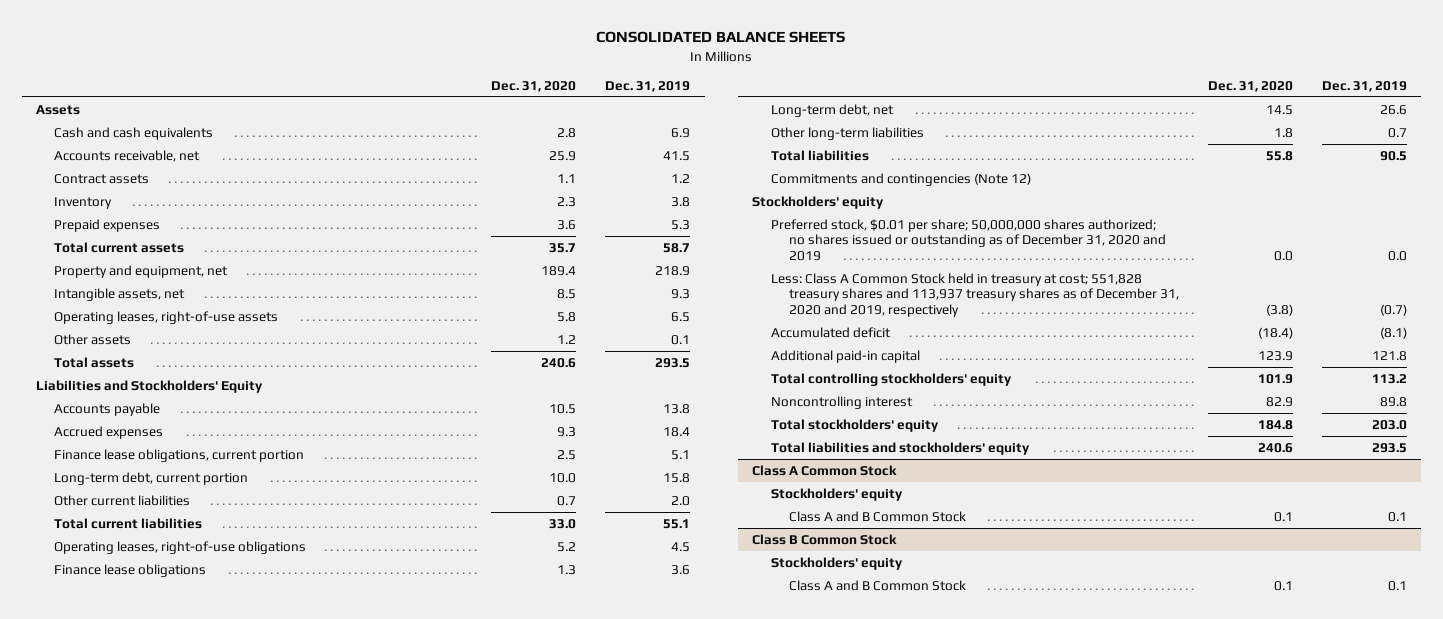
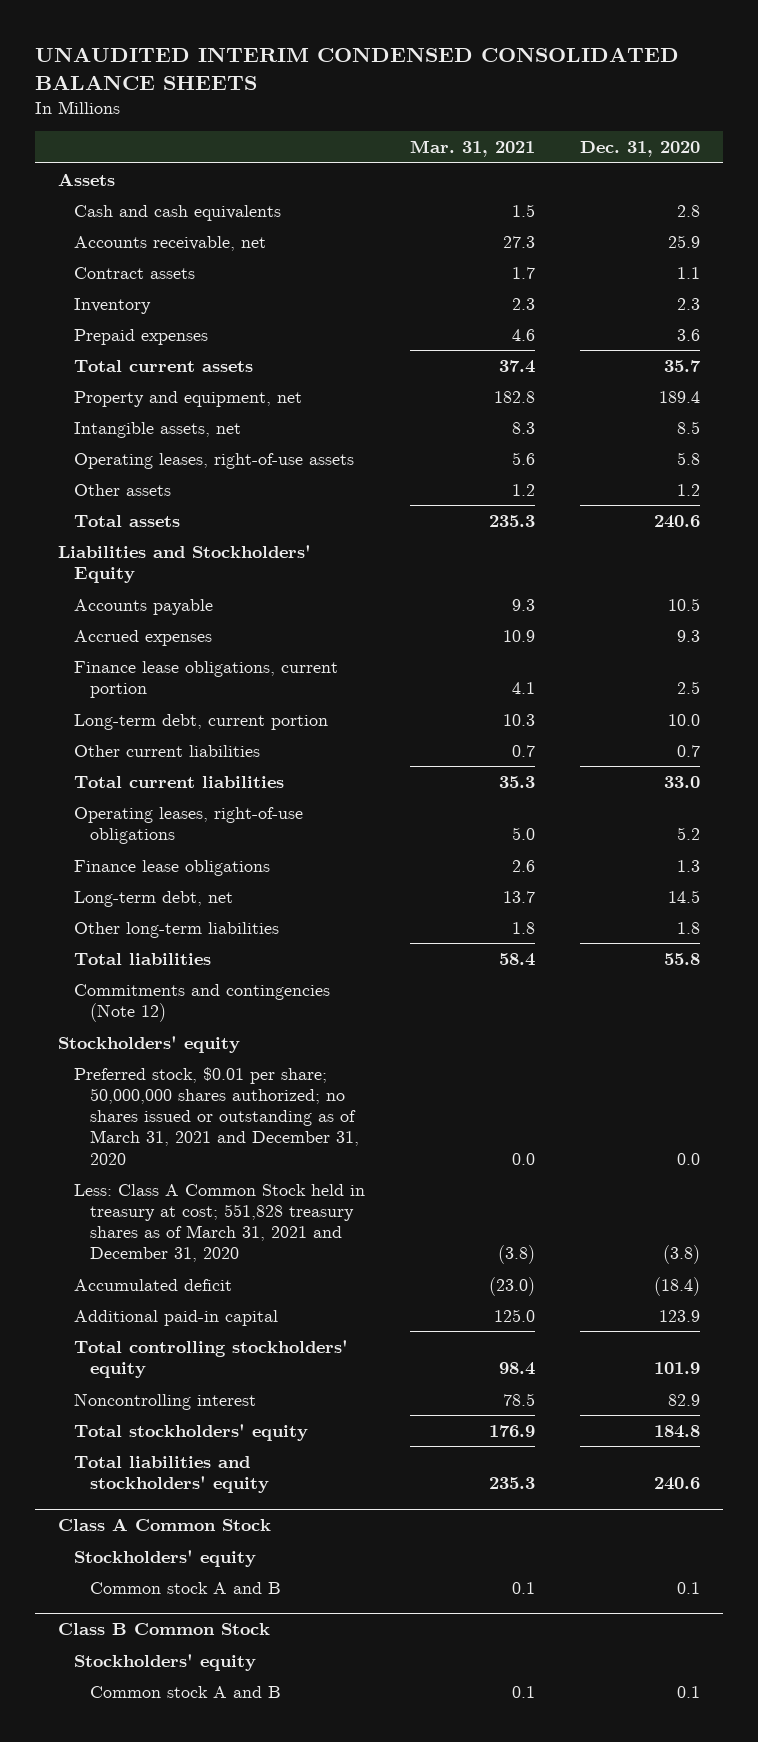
[596,31,846,44] CONSOLIDATED BALANCE SHEETS -> [35,47,680,90] UNAUDITED INTERIM CONDENSED CONSOLIDATED BALANCE SHEETS
[605,80,691,92] Dec. 31, 2019 -> none
none -> [410,140,536,158] Mar. 31, 2021
[770,218,1167,261] Preferred stock, $0.01 per share; 50,000,000 shares authorized; no shares issued or outstanding as of December 31, 2020 and 2019 -> [74,1066,360,1165] Preferred stock, $0.01 per share; 50,000,000 shares authorized; no shares issued or outstanding as of March 31, 2021 and December 31, 2020
[770,272,1180,317] Less: Class A Common Stock held in treasury at cost; 551,828 treasury shares and 113,937 treasury shares as of December 31, 2020 and 2019, respectively -> [74,1183,366,1263] Less: Class A Common Stock held in treasury at cost; 551,828 treasury shares as of March 31, 2021 and December 31, 2020
[789,510,967,522] Class A and B Common Stock -> [90,1581,282,1594] Common stock A and B
[789,579,967,591] Class A and B Common Stock -> [90,1685,282,1698] Common stock A and B

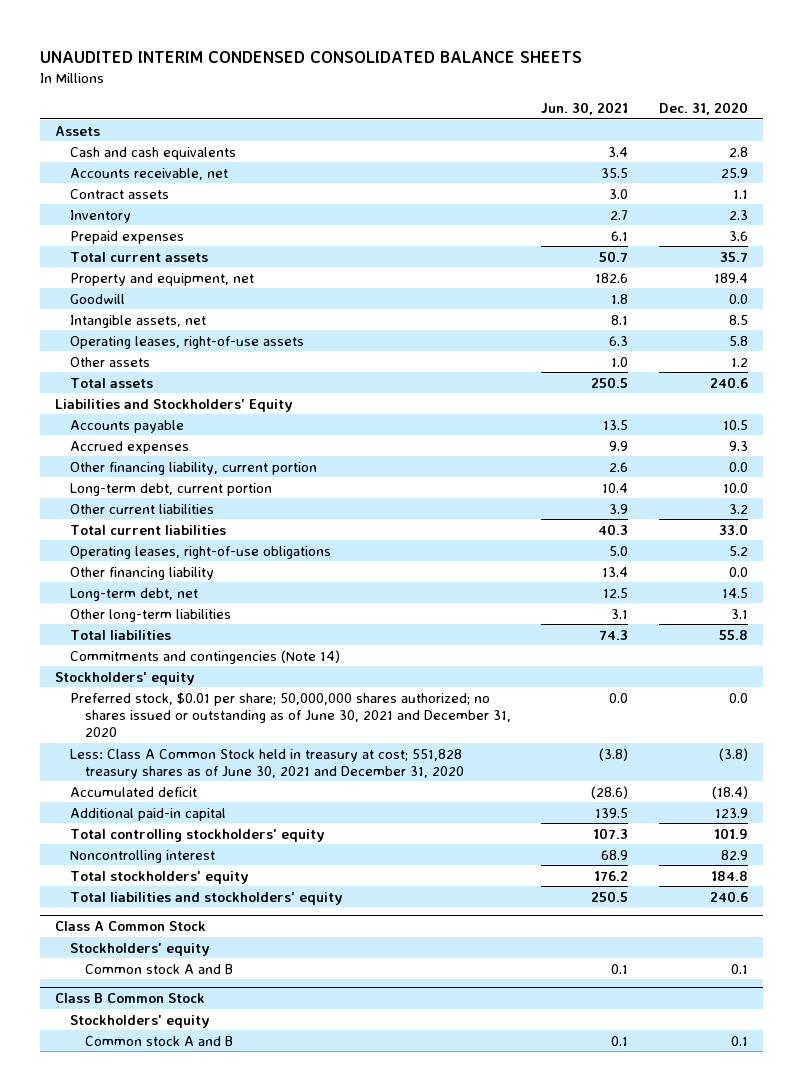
[410,140,536,158] Mar. 31, 2021 -> none
none -> [541,102,629,116] Jun. 30, 2021
none -> [70,293,126,304] Goodwill
[74,660,339,699] Finance lease obligations, current portion -> none
none -> [70,461,318,475] Other financing liability, current portion
[677,744,701,757] 0.7 -> [728,503,748,514] 3.2
[74,859,271,876] Finance lease obligations -> none
none -> [70,566,215,580] Other financing liability
[677,921,701,934] 1.8 -> [730,608,748,619] 3.1
[74,983,331,1023] Commitments and contingencies (Note 12) -> [70,649,341,664] Commitments and contingencies (Note 14)
[74,1066,360,1165] Preferred stock, $0.01 per share; 50,000,000 shares authorized; no shares issued or outstanding as of March 31, 2021 and December 31, 2020 -> [70,691,512,738] Preferred stock, $0.01 per share; 50,000,000 shares authorized; no shares issued or outstanding as of June 30, 2021 and December 31, 2020
[74,1183,366,1263] Less: Class A Common Stock held in treasury at cost; 551,828 treasury shares as of March 31, 2021 and December 31, 2020 -> [70,748,465,779] Less: Class A Common Stock held in treasury at cost; 551,828 treasury shares as of June 30, 2021 and December 31, 2020

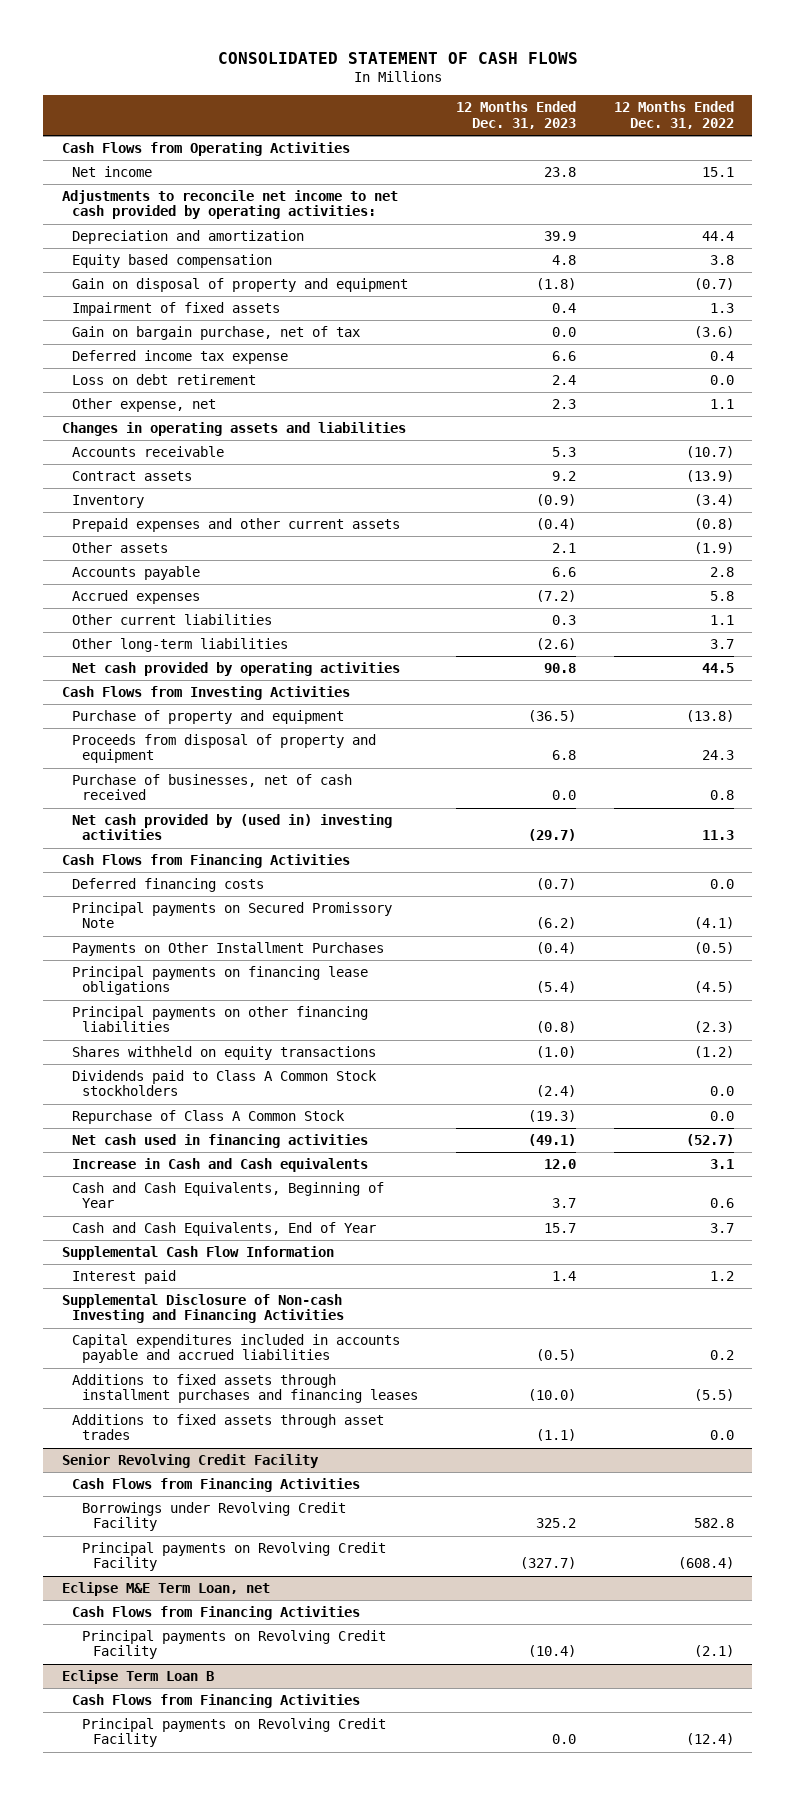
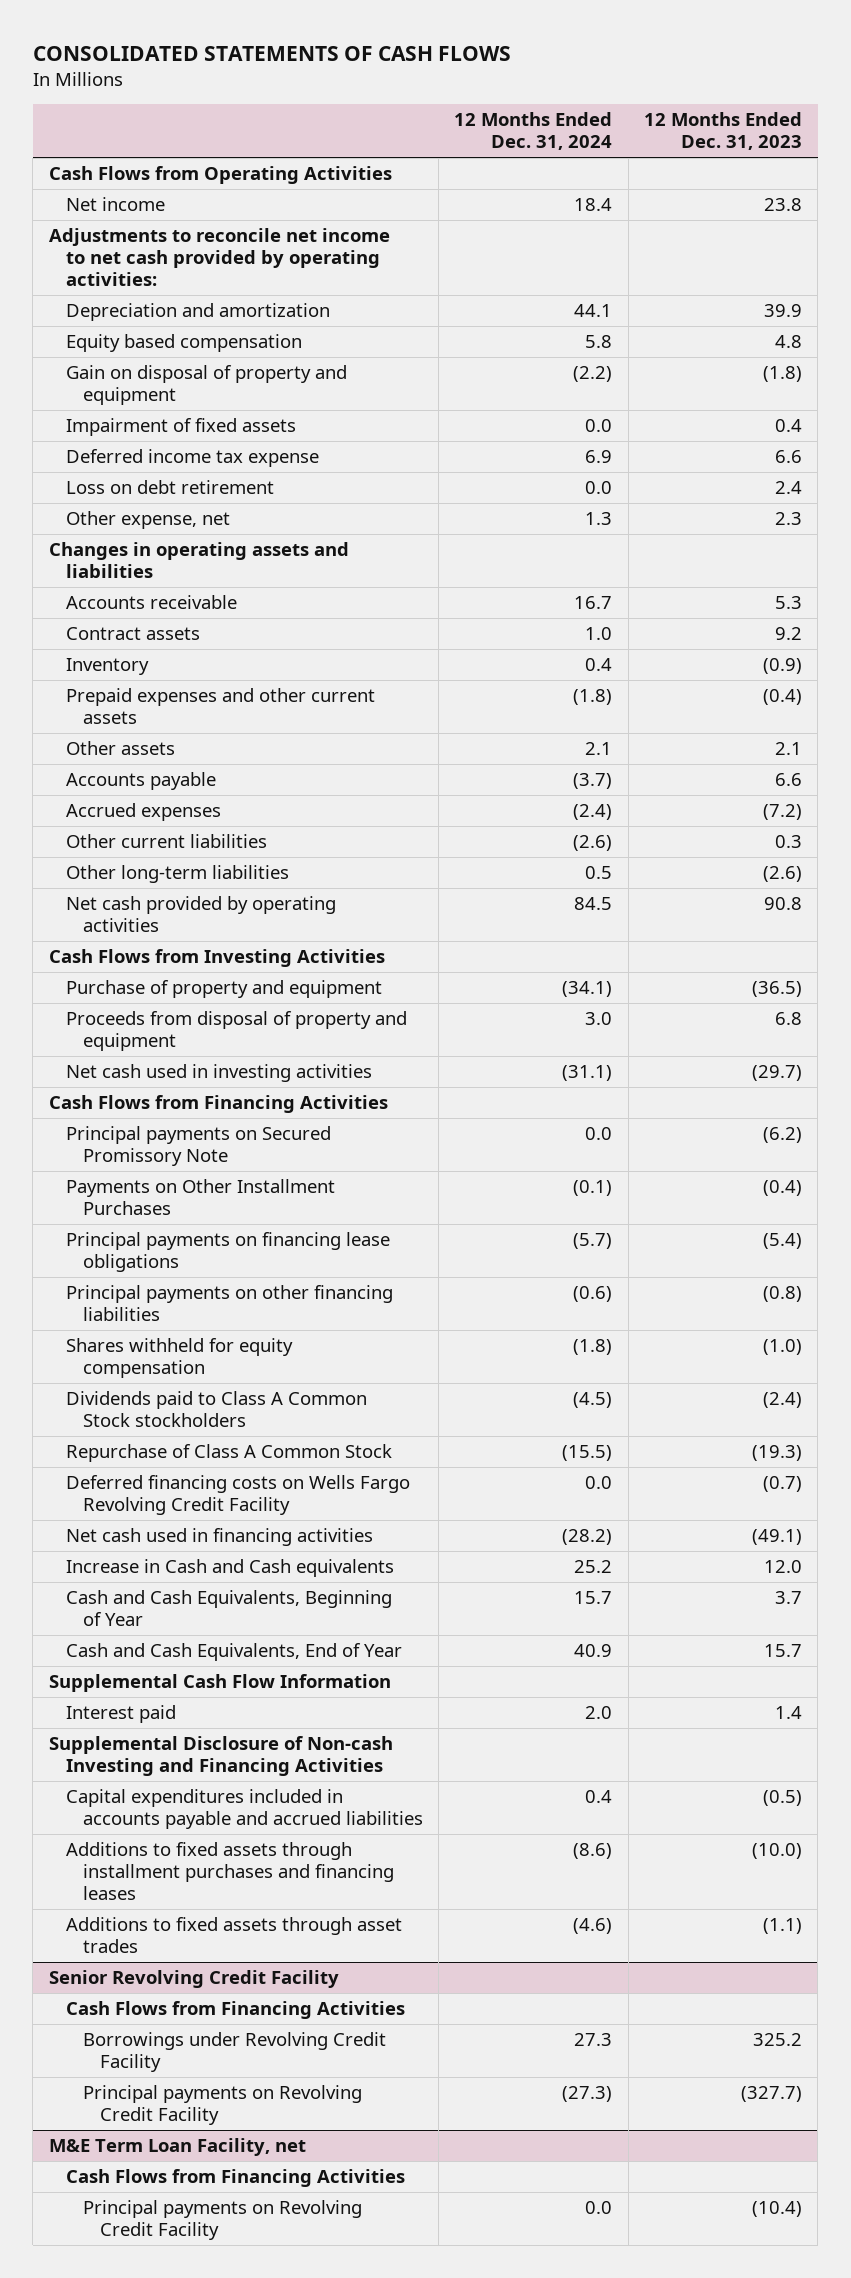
[217,51,578,64] CONSOLIDATED STATEMENT OF CASH FLOWS -> [32,46,511,62] CONSOLIDATED STATEMENTS OF CASH FLOWS
[613,101,734,129] 12 Months Ended Dec. 31, 2022 -> none
none -> [454,112,613,151] 12 Months Ended Dec. 31, 2024
[72,325,361,340] Gain on bargain purchase, net of tax -> none
[72,773,353,801] Purchase of businesses, net of cash received -> none
[72,813,393,841] Net cash provided by (used in) investing activities -> [65,1064,372,1083] Net cash used in investing activities
[72,877,265,892] Deferred financing costs -> none
[72,1045,377,1060] Shares withheld on equity transactions -> [65,1338,293,1379] Shares withheld for equity compensation
none -> [65,1475,410,1516] Deferred financing costs on Wells Fargo Revolving Credit Facility
[62,1581,271,1596] Eclipse M&E Term Loan, net -> [48,2138,306,2157] M&E Term Loan Facility, net
[62,1669,215,1684] Eclipse Term Loan B -> none
[72,1693,361,1708] Cash Flows from Financing Activities -> none
[82,1717,387,1748] Principal payments on Revolving Credit Facility -> none

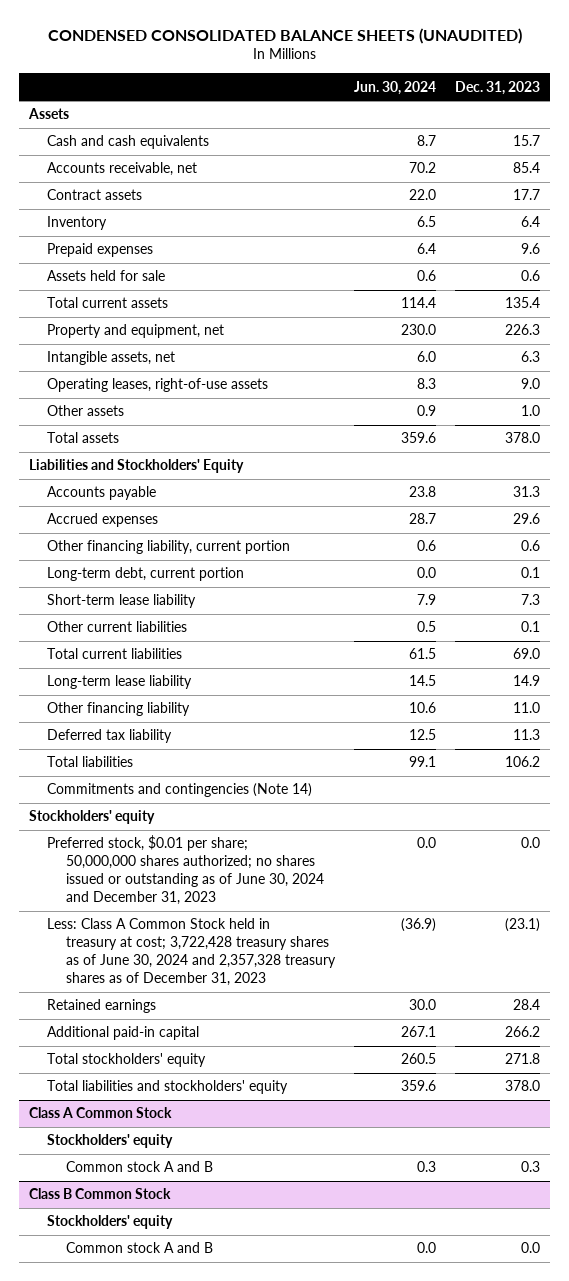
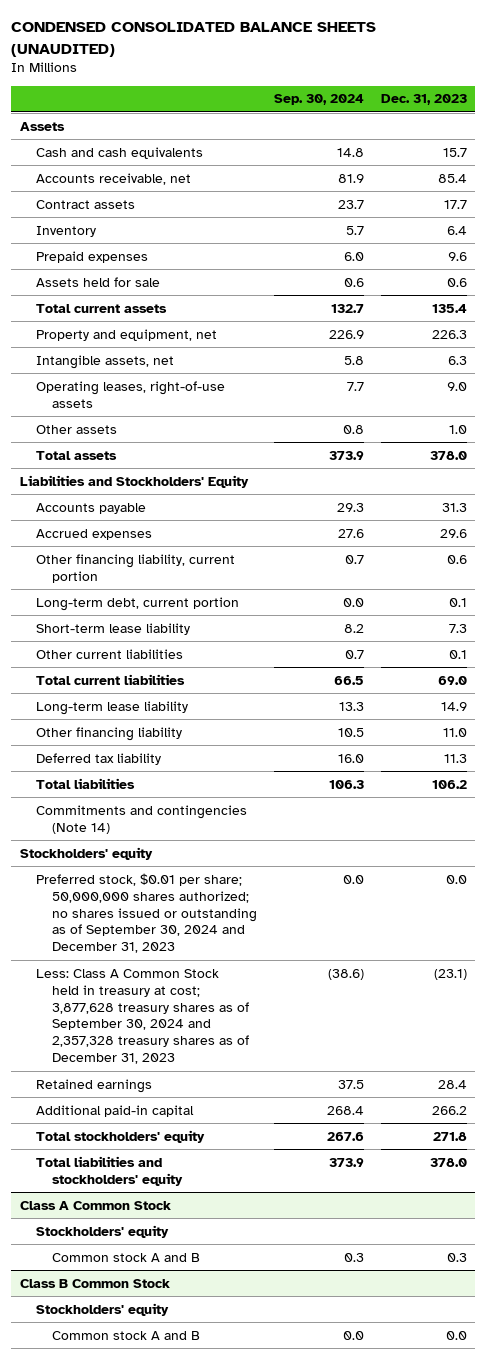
[353,80,436,95] Jun. 30, 2024 -> none
none -> [274,94,365,106] Sep. 30, 2024
[47,835,324,906] Preferred stock, $0.01 per share; 50,000,000 shares authorized; no shares issued or outstanding as of June 30, 2024 and December 31, 2023 -> [35,872,258,954] Preferred stock, $0.01 per share; 50,000,000 shares authorized; no shares issued or outstanding as of September 30, 2024 and December 31, 2023
[47,918,336,987] Less: Class A Common Stock held in treasury at cost; 3,722,428 treasury shares as of June 30, 2024 and 2,357,328 treasury shares as of December 31, 2023 -> [35,968,250,1065] Less: Class A Common Stock held in treasury at cost; 3,877,628 treasury shares as of September 30, 2024 and 2,357,328 treasury shares as of December 31, 2023

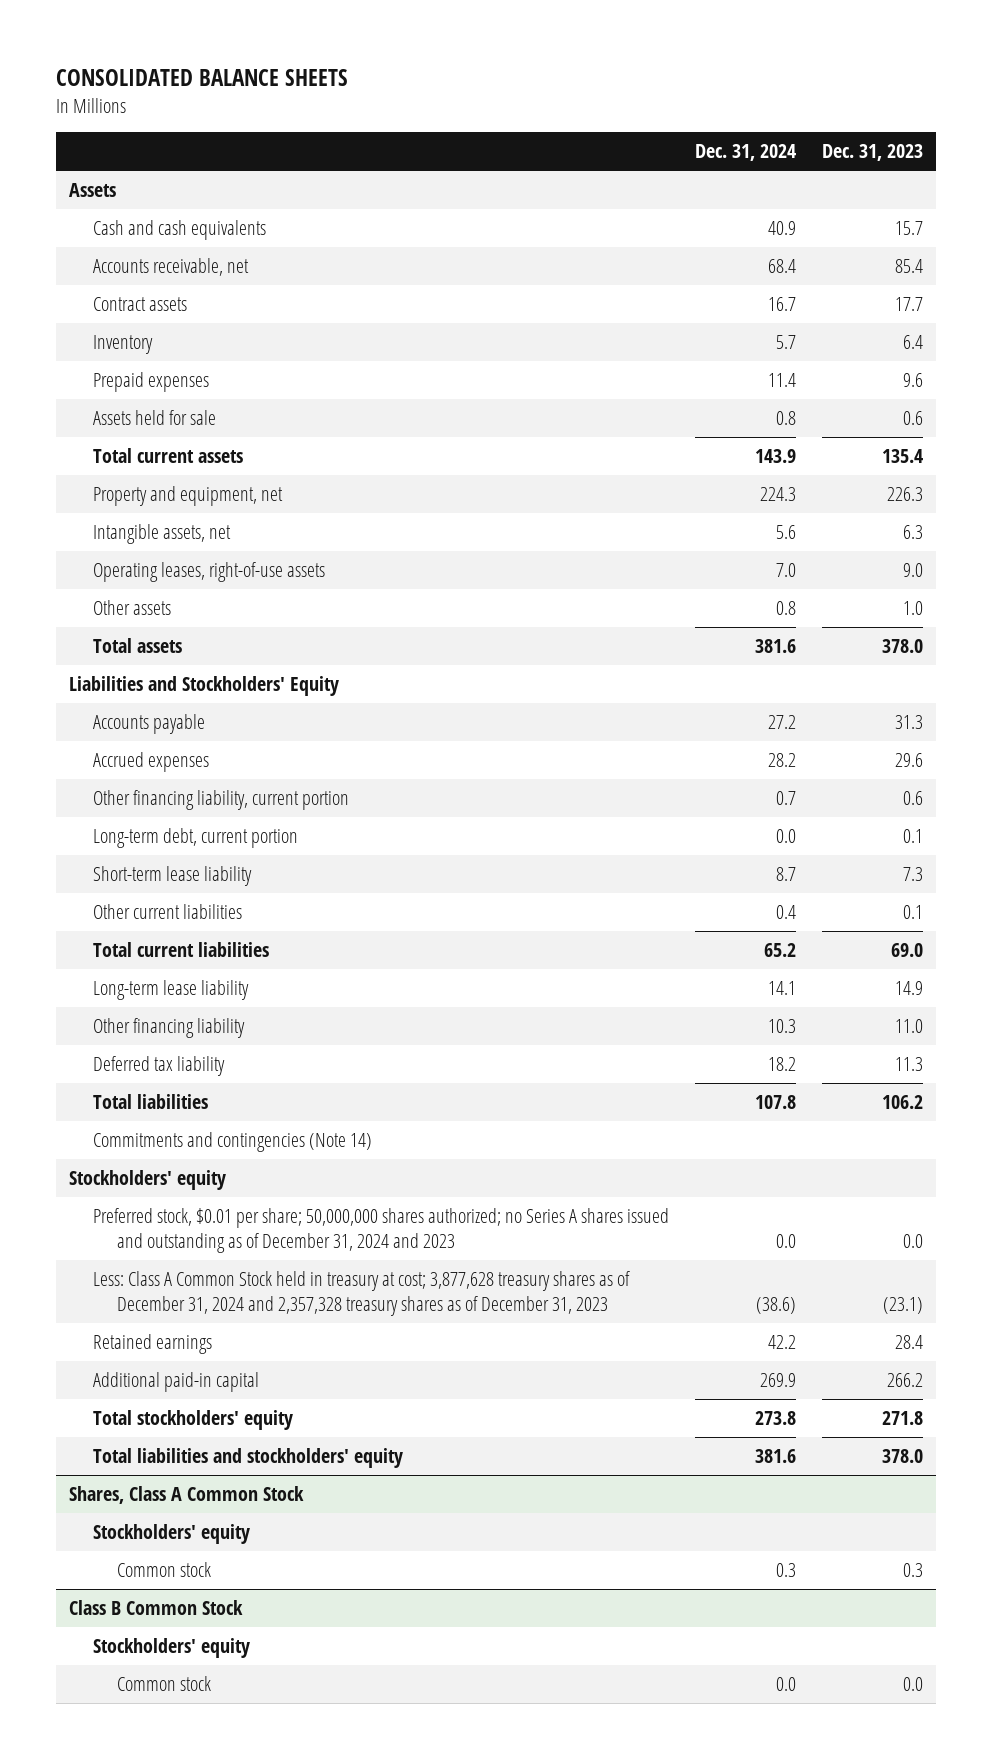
[11,22,377,57] CONDENSED CONSOLIDATED BALANCE SHEETS (UNAUDITED) -> [55,69,348,87] CONSOLIDATED BALANCE SHEETS
[274,94,365,106] Sep. 30, 2024 -> none
none -> [694,144,796,162] Dec. 31, 2024
[35,872,258,954] Preferred stock, $0.01 per share; 50,000,000 shares authorized; no shares issued or outstanding as of September 30, 2024 and December 31, 2023 -> [92,1208,669,1253] Preferred stock, $0.01 per share; 50,000,000 shares authorized; no Series A shares issued and outstanding as of December 31, 2024 and 2023
[35,968,250,1065] Less: Class A Common Stock held in treasury at cost; 3,877,628 treasury shares as of September 30, 2024 and 2,357,328 treasury shares as of December 31, 2023 -> [92,1271,630,1316] Less: Class A Common Stock held in treasury at cost; 3,877,628 treasury shares as of December 31, 2024 and 2,357,328 treasury shares as of December 31, 2023
[19,1200,171,1210] Class A Common Stock -> [68,1486,304,1505] Shares, Class A Common Stock
[52,1252,201,1262] Common stock A and B -> [116,1562,211,1578] Common stock
[52,1330,201,1340] Common stock A and B -> [116,1676,211,1692] Common stock

